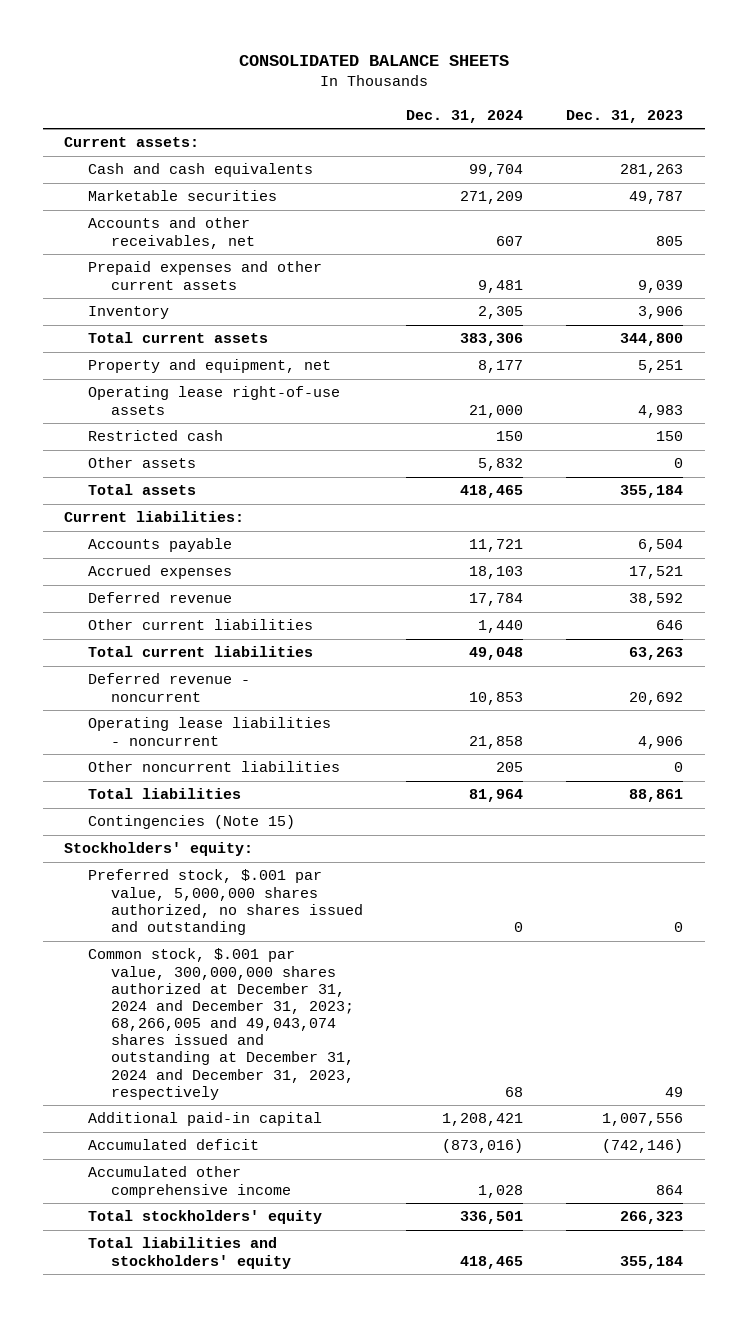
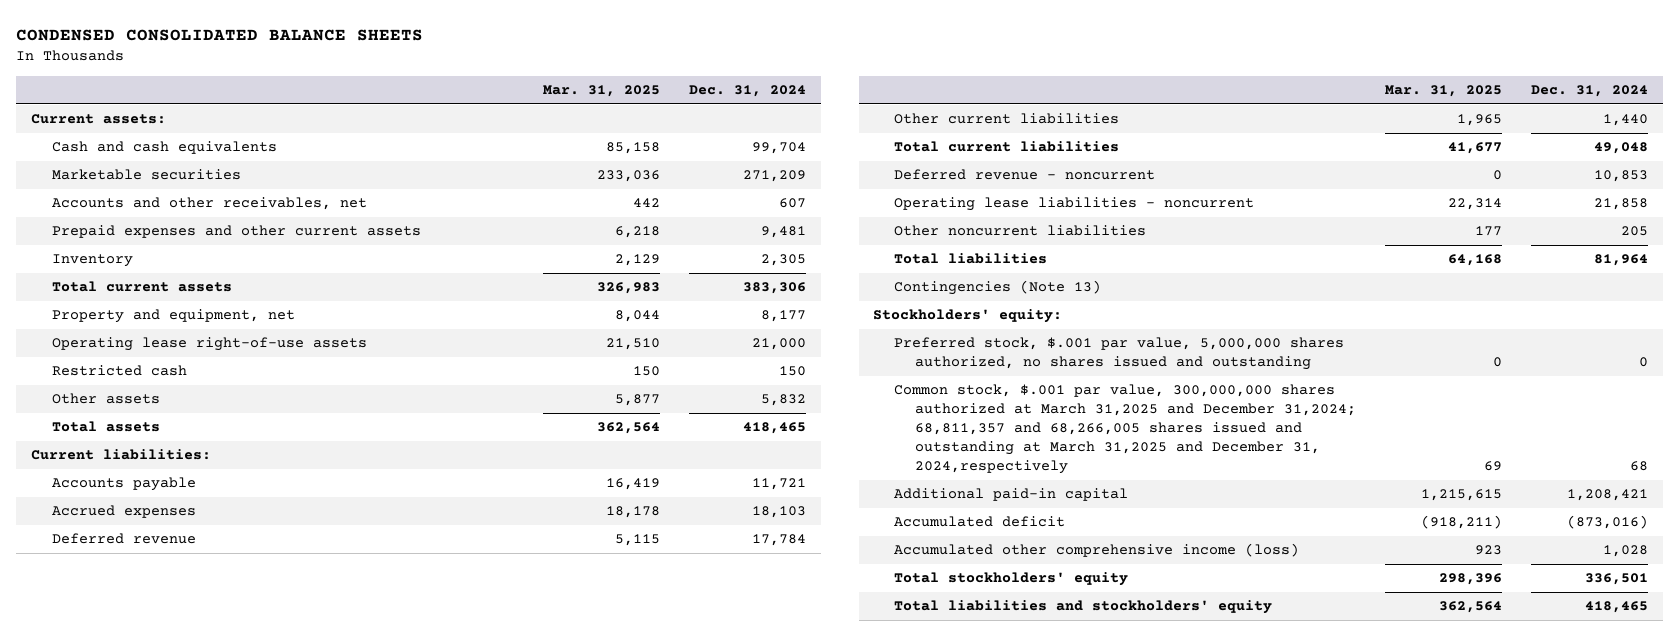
[238,55,509,67] CONSOLIDATED BALANCE SHEETS -> [16,28,424,41] CONDENSED CONSOLIDATED BALANCE SHEETS
[566,109,684,123] Dec. 31, 2023 -> none
none -> [542,85,660,98] Mar. 31, 2025
[87,815,295,830] Contingencies (Note 15) -> [893,280,1101,296] Contingencies (Note 13)
[87,948,355,1100] Common stock, $.001 par value, 300,000,000 shares authorized at December 31, 2024 and December 31, 2023; 68,266,005 and 49,043,074 shares issued and outstanding at December 31, 2024 and December 31, 2023, respectively -> [893,384,1356,475] Common stock, $.001 par value, 300,000,000 shares authorized at March 31,2025 and December 31,2024; 68,811,357 and 68,266,005 shares issued and outstanding at March 31,2025 and December 31, 2024,respectively
[87,1166,292,1198] Accumulated other comprehensive income -> [893,543,1299,558] Accumulated other comprehensive income (loss)

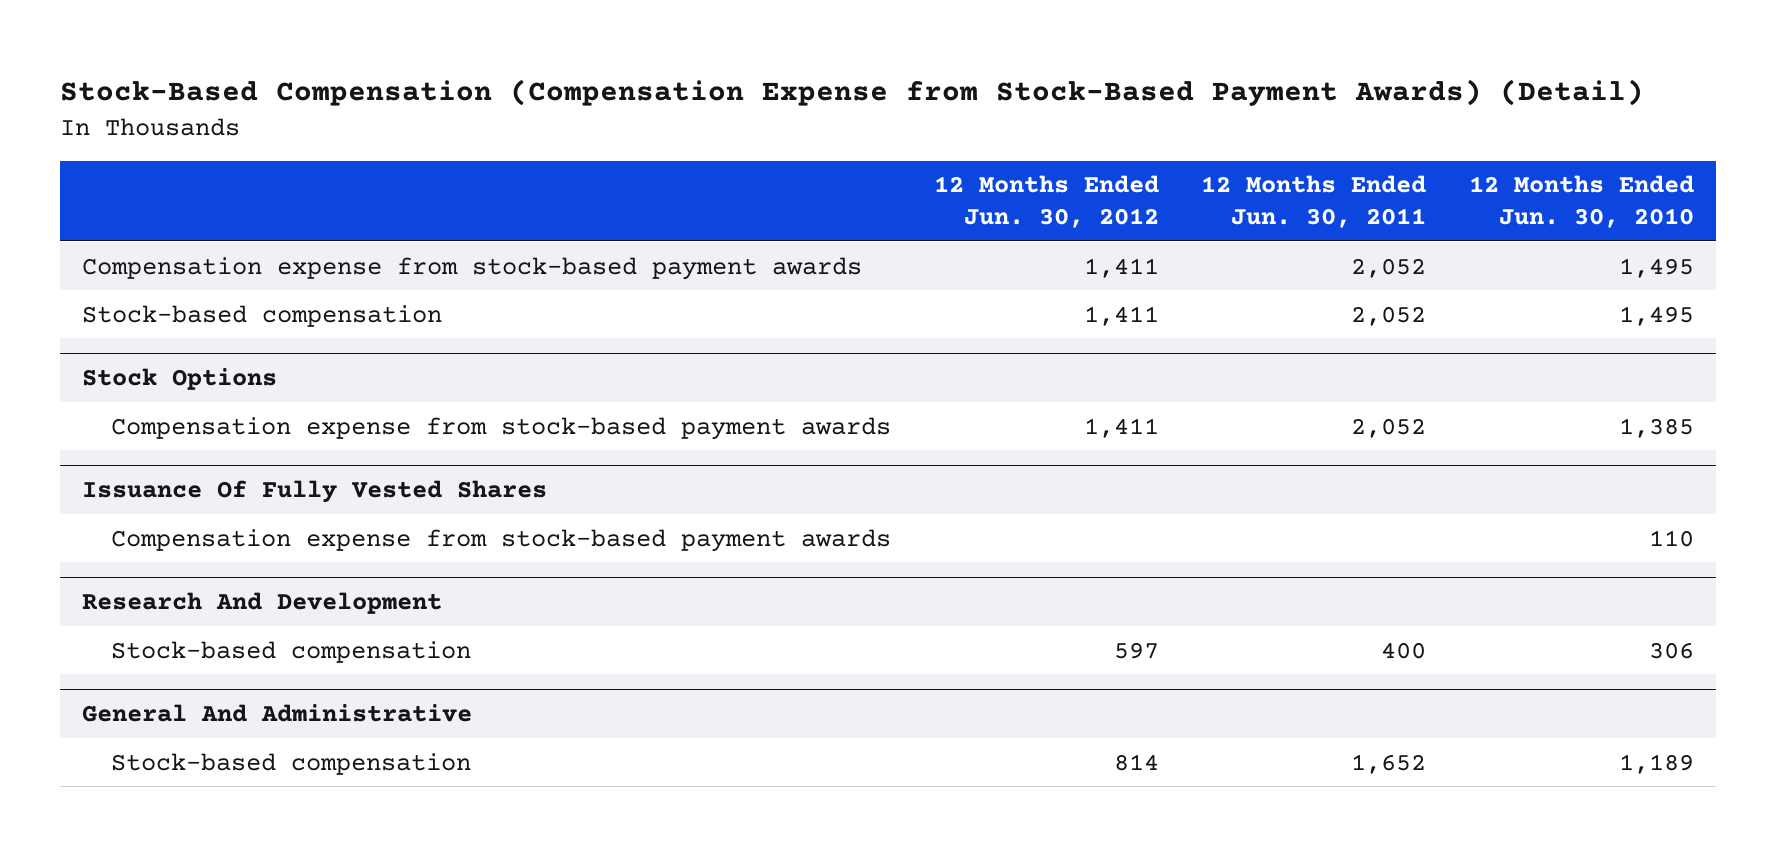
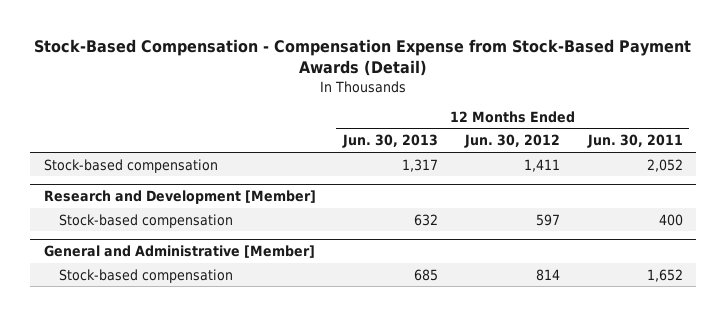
[60,79,1645,107] Stock-Based Compensation (Compensation Expense from Stock-Based Payment Awards) (Detail) -> [34,38,692,77] Stock-Based Compensation - Compensation Expense from Stock-Based Payment Awards (Detail)
[1469,175,1695,228] 12 Months Ended Jun. 30, 2010 -> none
none -> [342,134,439,149] Jun. 30, 2013
[81,256,862,280] Compensation expense from stock-based payment awards -> none
[81,368,277,391] Stock Options -> none
[110,416,891,440] Compensation expense from stock-based payment awards -> none
[81,480,547,504] Issuance Of Fully Vested Shares -> none
[110,528,891,552] Compensation expense from stock-based payment awards -> none
[81,592,442,615] Research And Development -> [44,189,317,204] Research and Development [Member]
[81,704,472,723] General And Administrative -> [44,244,316,258] General and Administrative [Member]

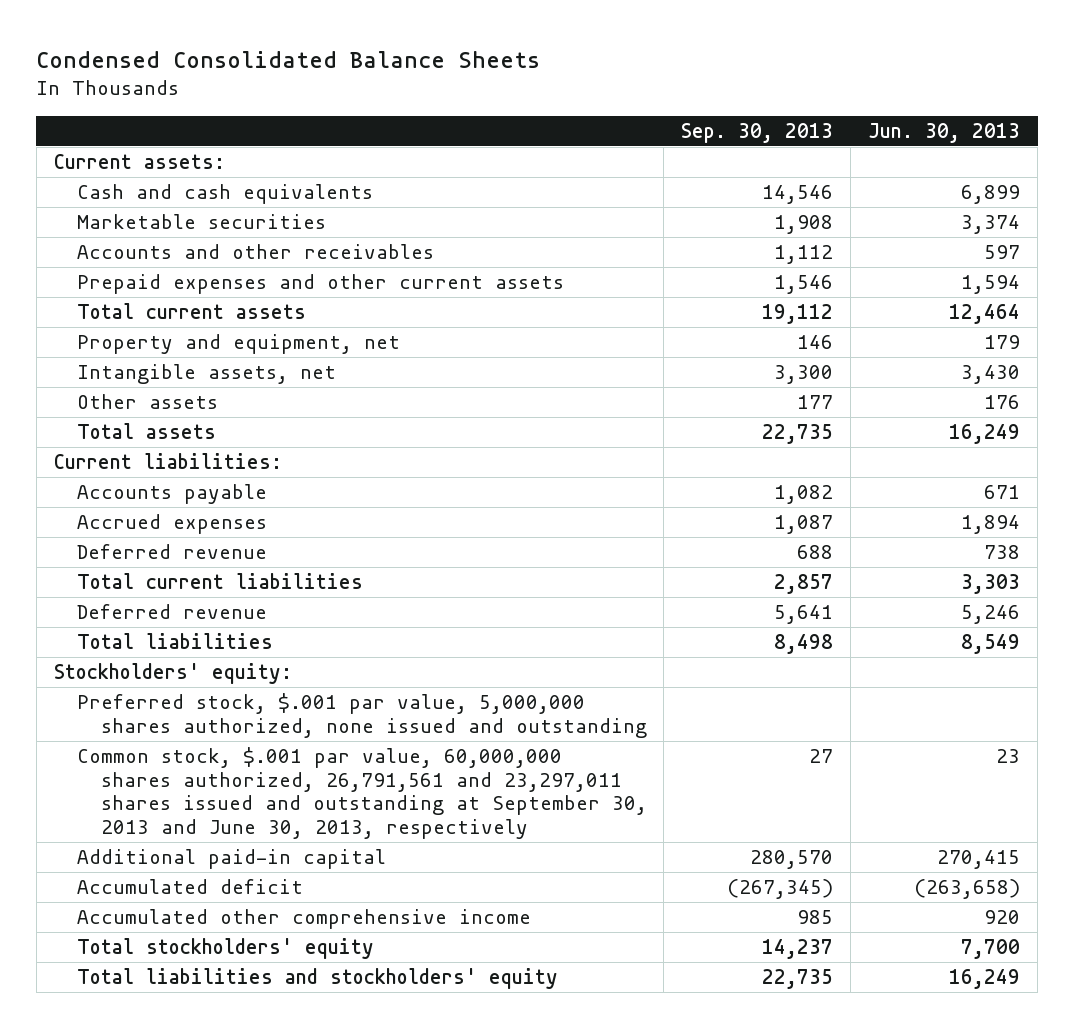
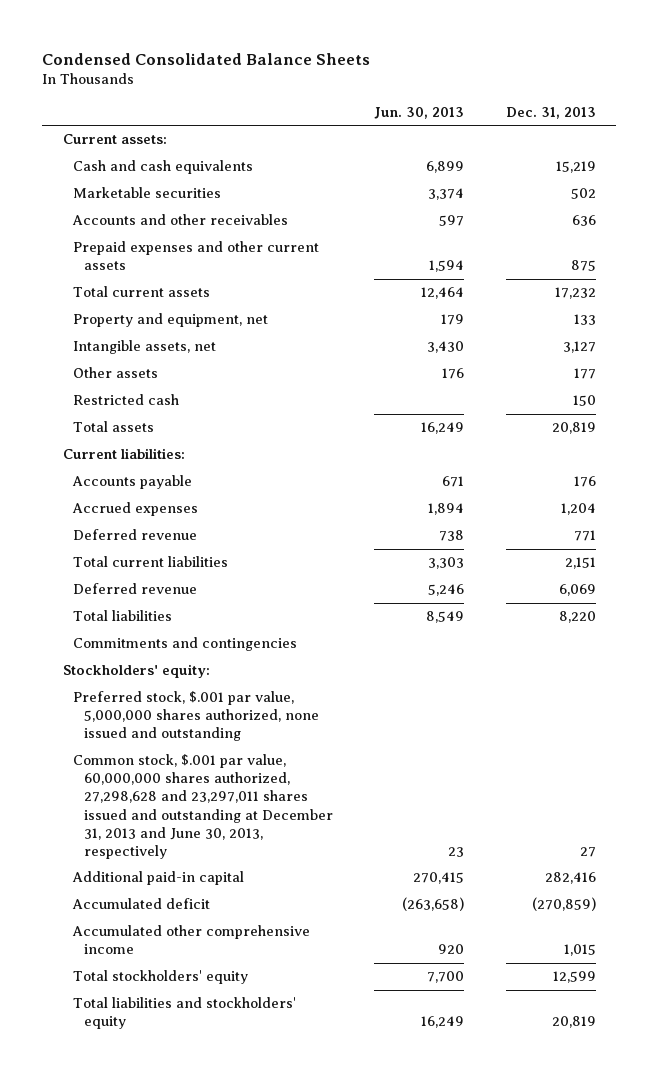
[681,122,834,143] Sep. 30, 2013 -> none
none -> [505,107,596,120] Dec. 31, 2013
none -> [73,394,180,406] Restricted cash
none -> [73,637,298,652] Commitments and contingencies
[77,747,647,839] Common stock, $.001 par value, 60,000,000 shares authorized, 26,791,561 and 23,297,011 shares issued and outstanding at September 30, 2013 and June 30, 2013, respectively -> [73,754,334,859] Common stock, $.001 par value, 60,000,000 shares authorized, 27,298,628 and 23,297,011 shares issued and outstanding at December 31, 2013 and June 30, 2013, respectively

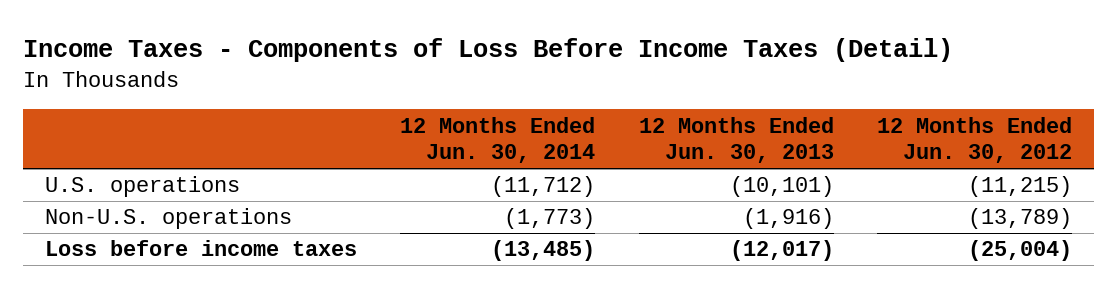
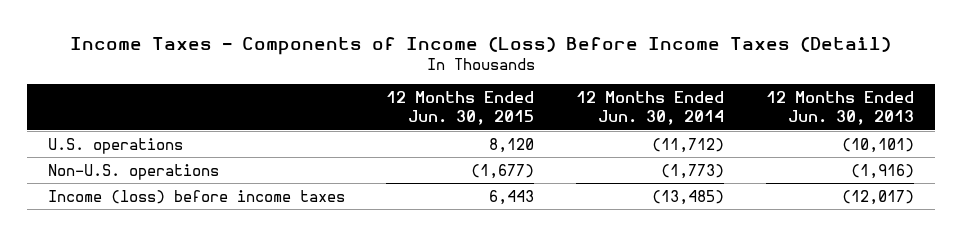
[22,38,953,63] Income Taxes - Components of Loss Before Income Taxes (Detail) -> [69,36,891,55] Income Taxes - Components of Income (Loss) Before Income Taxes (Detail)
[877,116,1073,164] 12 Months Ended Jun. 30, 2012 -> none
none -> [386,91,535,125] 12 Months Ended Jun. 30, 2015
[44,240,357,257] Loss before income taxes -> [47,189,345,204] Income (loss) before income taxes

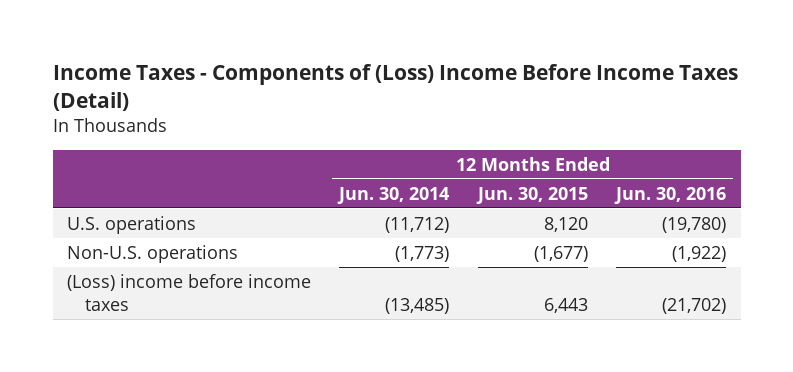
[69,36,891,55] Income Taxes - Components of Income (Loss) Before Income Taxes (Detail) -> [52,64,738,112] Income Taxes - Components of (Loss) Income Before Income Taxes (Detail)
[765,91,914,125] 12 Months Ended Jun. 30, 2013 -> none
none -> [614,186,727,204] Jun. 30, 2016
[47,189,345,204] Income (loss) before income taxes -> [67,273,312,311] (Loss) income before income taxes

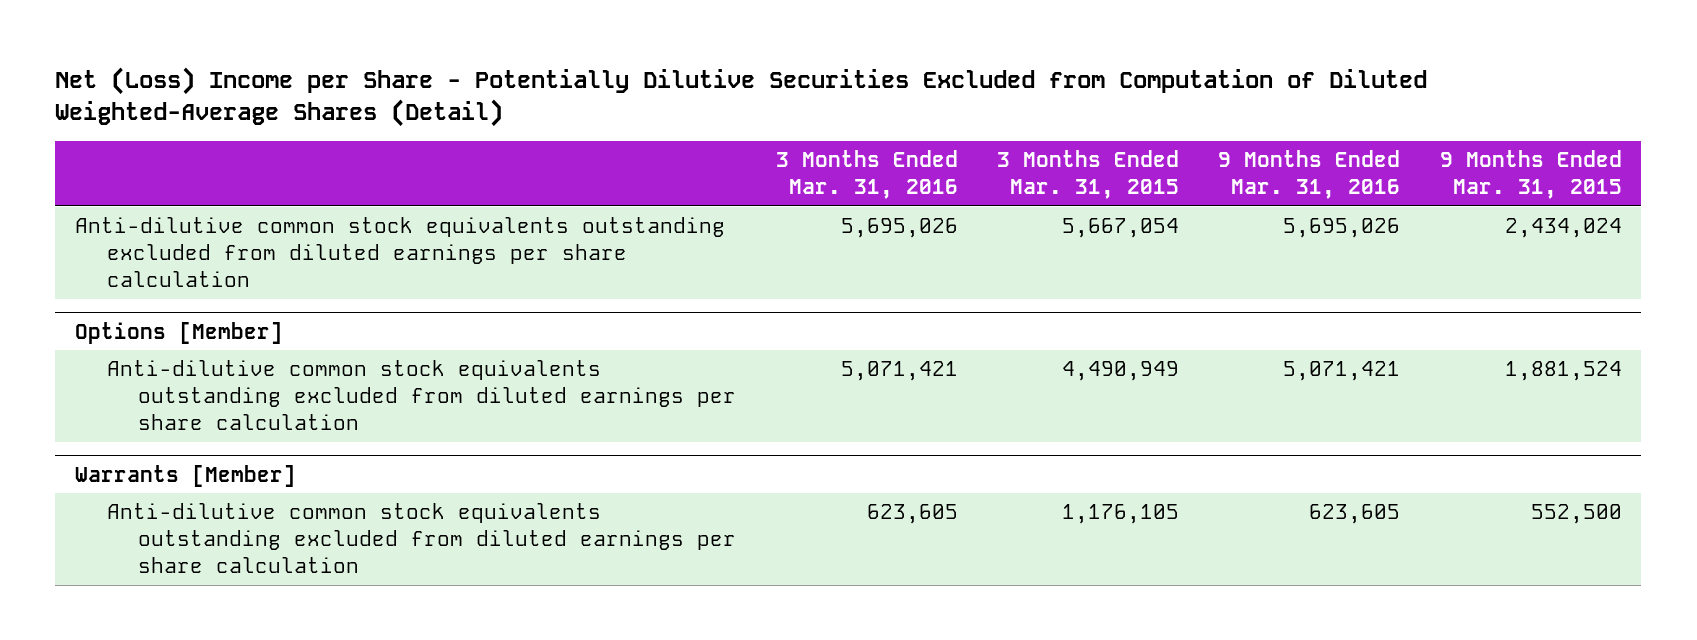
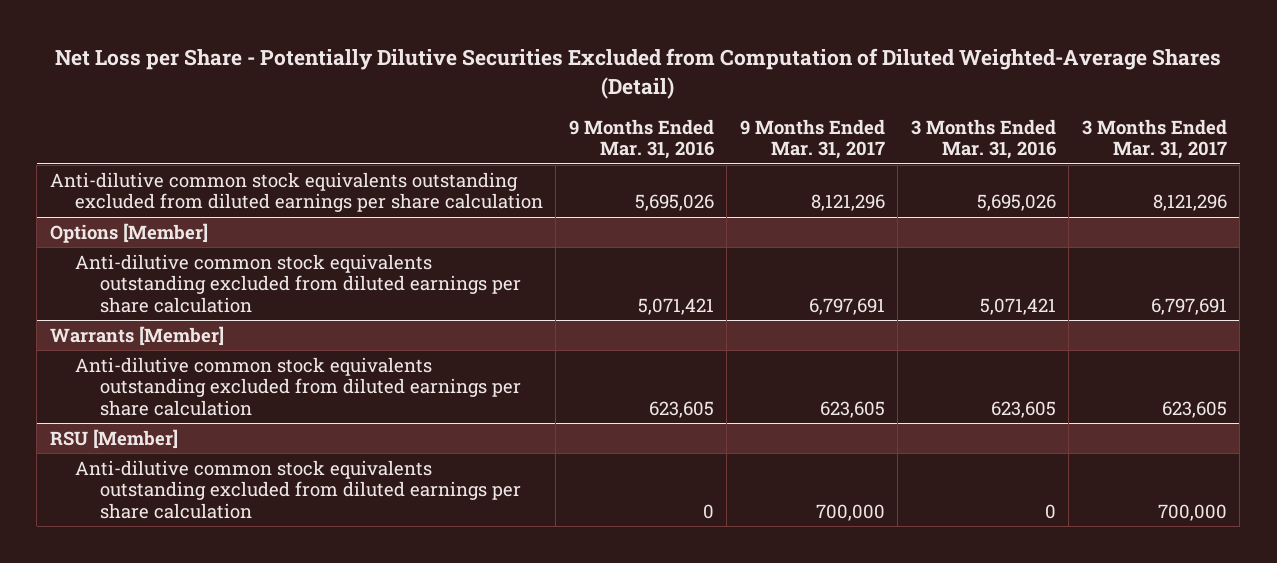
[55,66,1428,128] Net (Loss) Income per Share - Potentially Dilutive Securities Excluded from Computation of Diluted Weighted-Average Shares (Detail) -> [55,48,1222,99] Net Loss per Share - Potentially Dilutive Securities Excluded from Computation of Diluted Weighted-Average Shares (Detail)
[997,150,1180,200] 3 Months Ended Mar. 31, 2015 -> none
[1439,150,1622,200] 9 Months Ended Mar. 31, 2015 -> none
none -> [739,118,885,160] 9 Months Ended Mar. 31, 2017
none -> [1081,118,1227,160] 3 Months Ended Mar. 31, 2017
none -> [49,428,178,449] RSU [Member]
none -> [74,459,521,519] Anti-dilutive common stock equivalents outstanding excluded from diluted earnings per share calculation

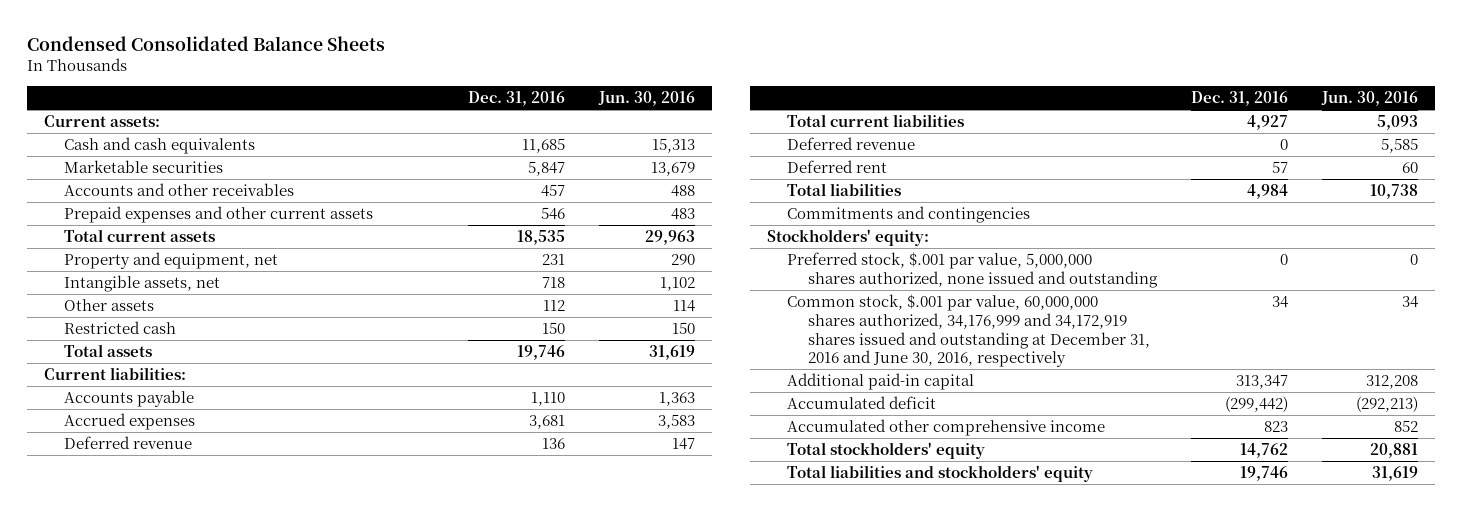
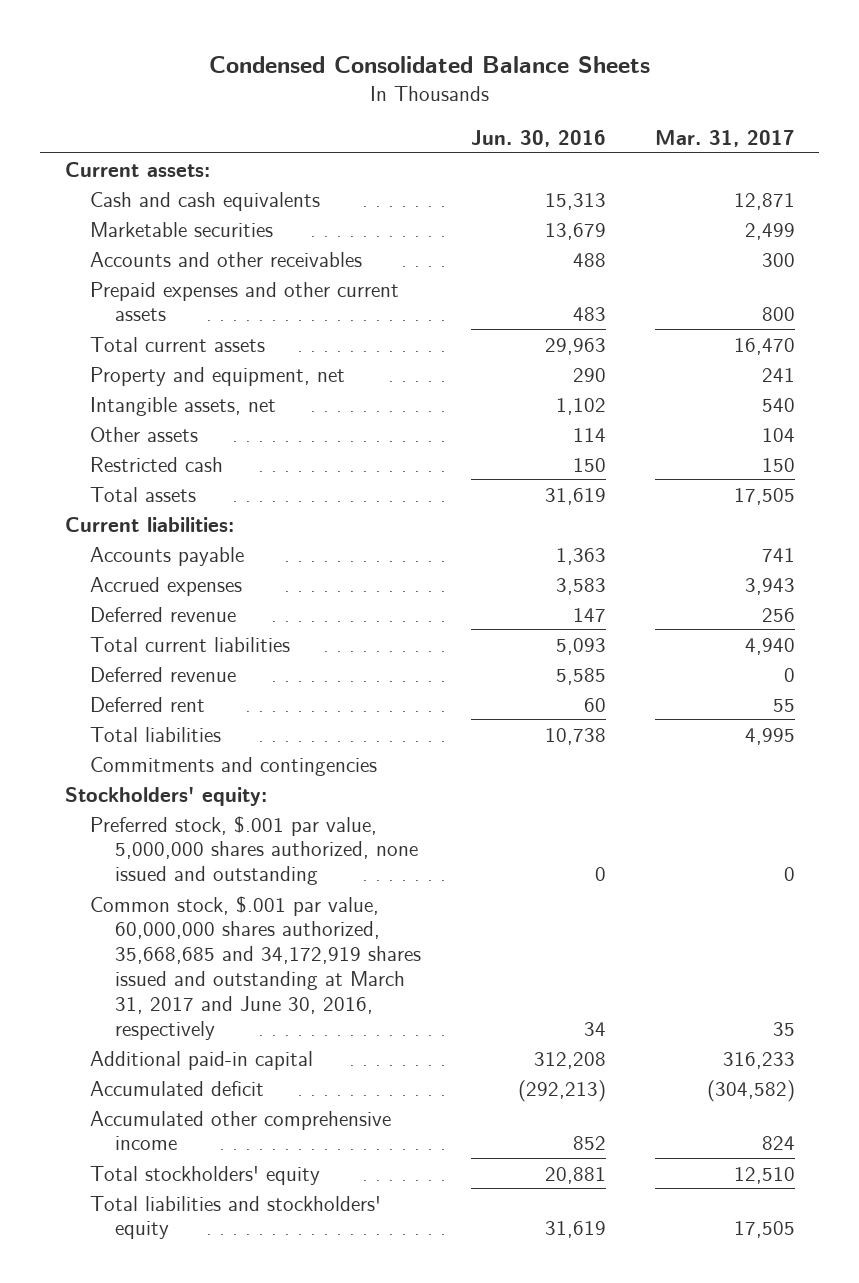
[467,91,565,107] Dec. 31, 2016 -> none
none -> [654,129,795,147] Mar. 31, 2017
[787,294,1150,368] Common stock, $.001 par value, 60,000,000 shares authorized, 34,176,999 and 34,172,919 shares issued and outstanding at December 31, 2016 and June 30, 2016, respectively -> [89,895,422,1040] Common stock, $.001 par value, 60,000,000 shares authorized, 35,668,685 and 34,172,919 shares issued and outstanding at March 31, 2017 and June 30, 2016, respectively

